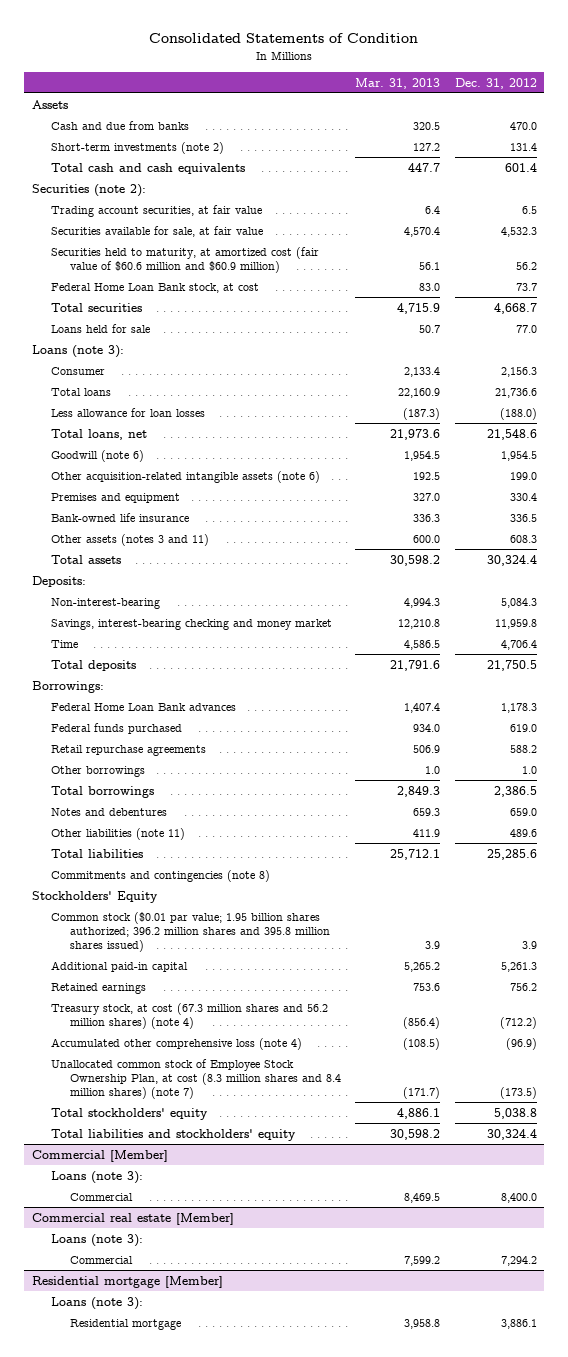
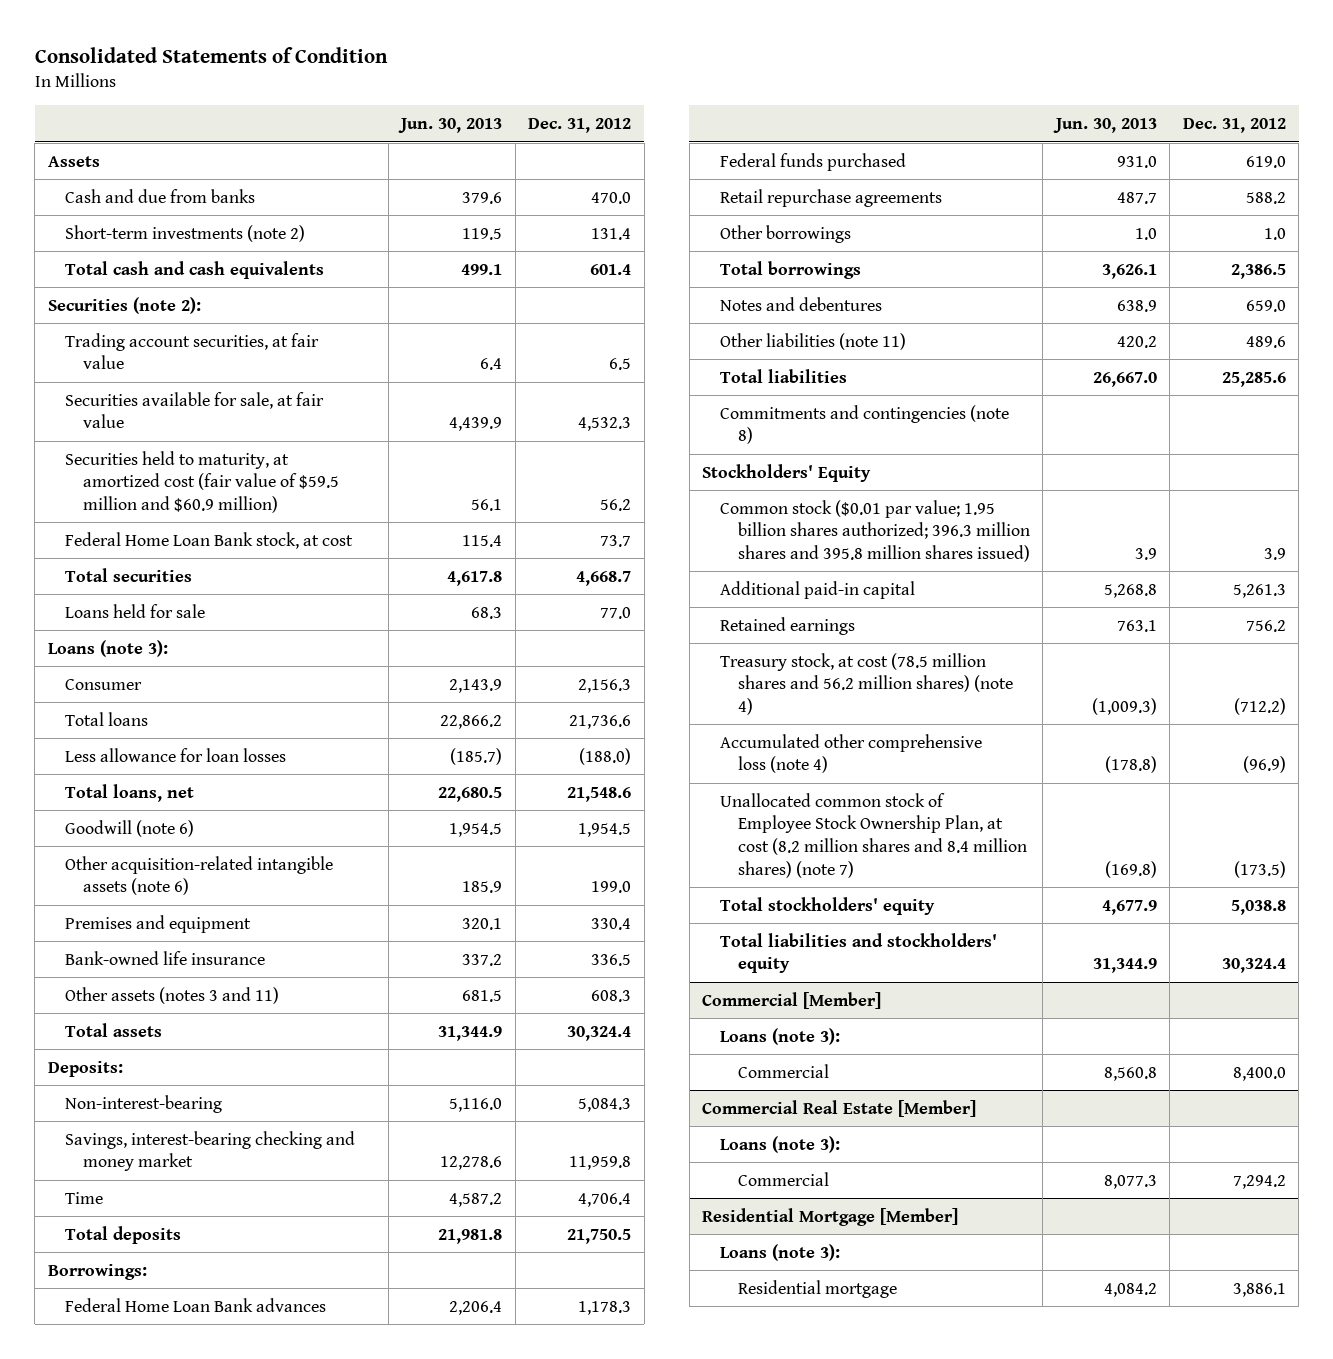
[355,77,441,89] Mar. 31, 2013 -> none
none -> [398,118,503,134] Jun. 30, 2013
[50,246,319,273] Securities held to maturity, at amortized cost (fair value of $60.6 million and $60.9 million) -> [65,450,340,513] Securities held to maturity, at amortized cost (fair value of $59.5 million and $60.9 million)
[50,911,331,952] Common stock ($0.01 par value; 1.95 billion shares authorized; 396.2 million shares and 395.8 million shares issued) -> [720,499,1030,562] Common stock ($0.01 par value; 1.95 billion shares authorized; 396.3 million shares and 395.8 million shares issued)
[50,1002,328,1029] Treasury stock, at cost (67.3 million shares and 56.2 million shares) (note 4) -> [720,652,1013,715] Treasury stock, at cost (78.5 million shares and 56.2 million shares) (note 4)
[50,1058,342,1099] Unallocated common stock of Employee Stock Ownership Plan, at cost (8.3 million shares and 8.4 million shares) (note 7) -> [720,792,1027,878] Unallocated common stock of Employee Stock Ownership Plan, at cost (8.2 million shares and 8.4 million shares) (note 7)
[31,1212,234,1225] Commercial real estate [Member] -> [702,1099,977,1117] Commercial Real Estate [Member]
[31,1275,223,1288] Residential mortgage [Member] -> [702,1207,959,1226] Residential Mortgage [Member]

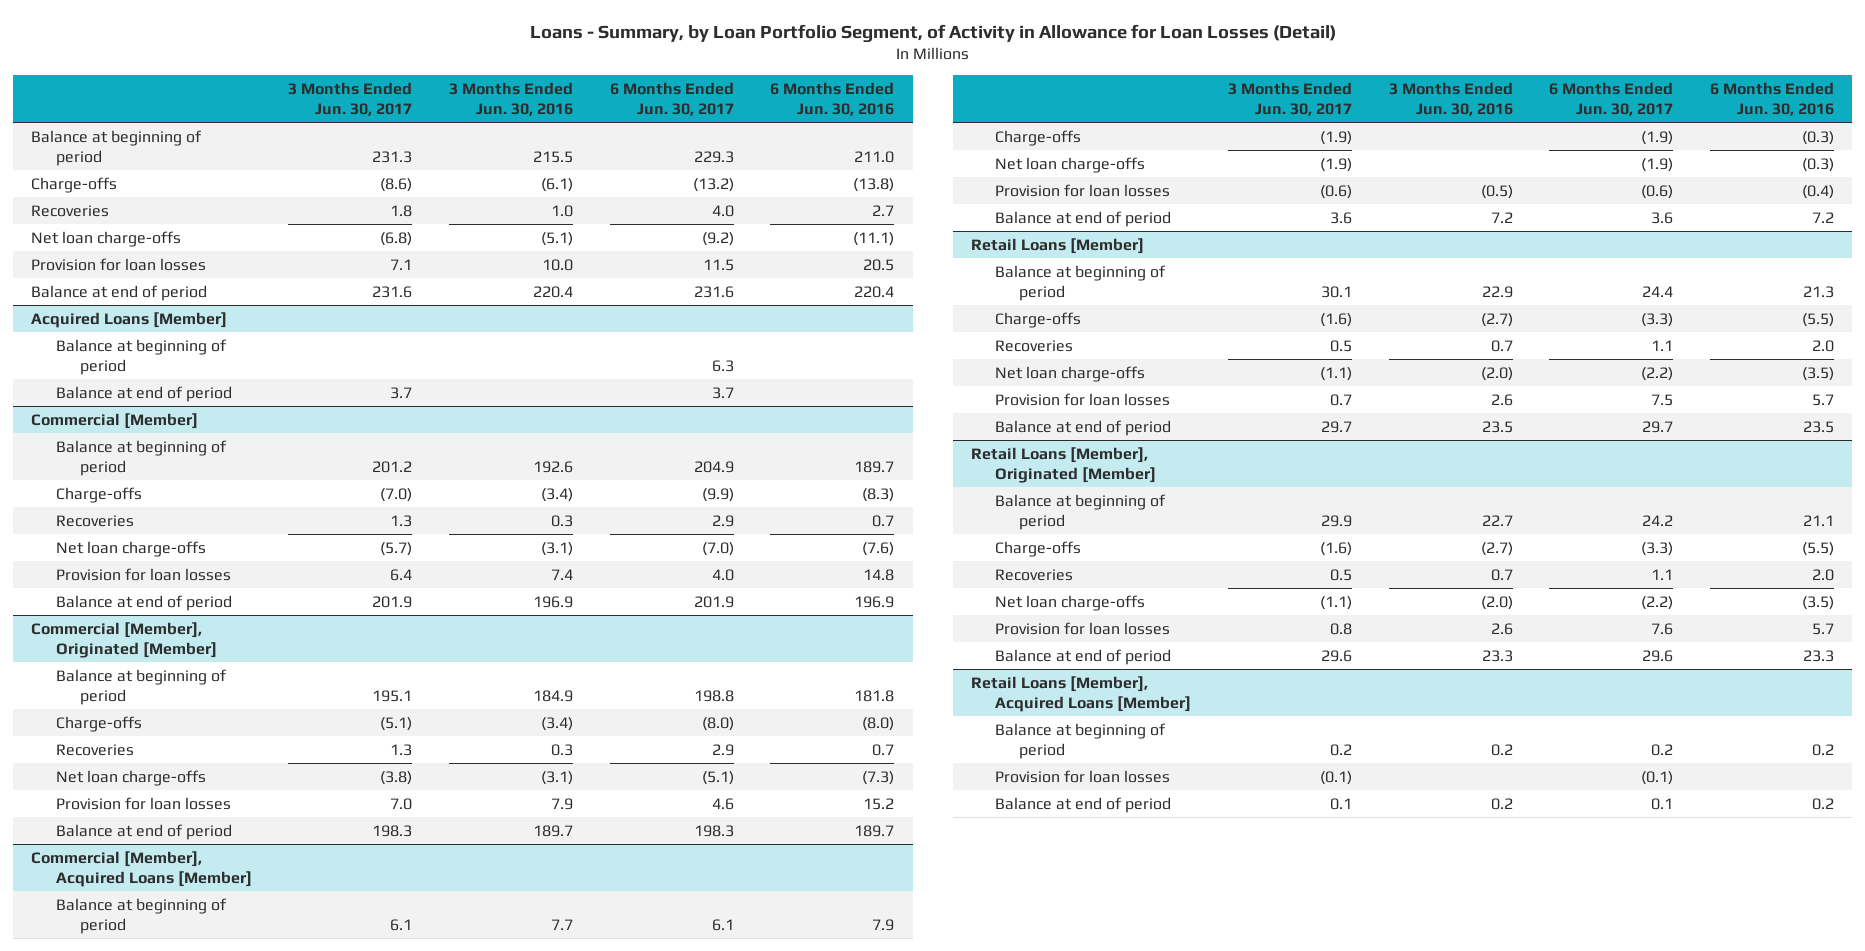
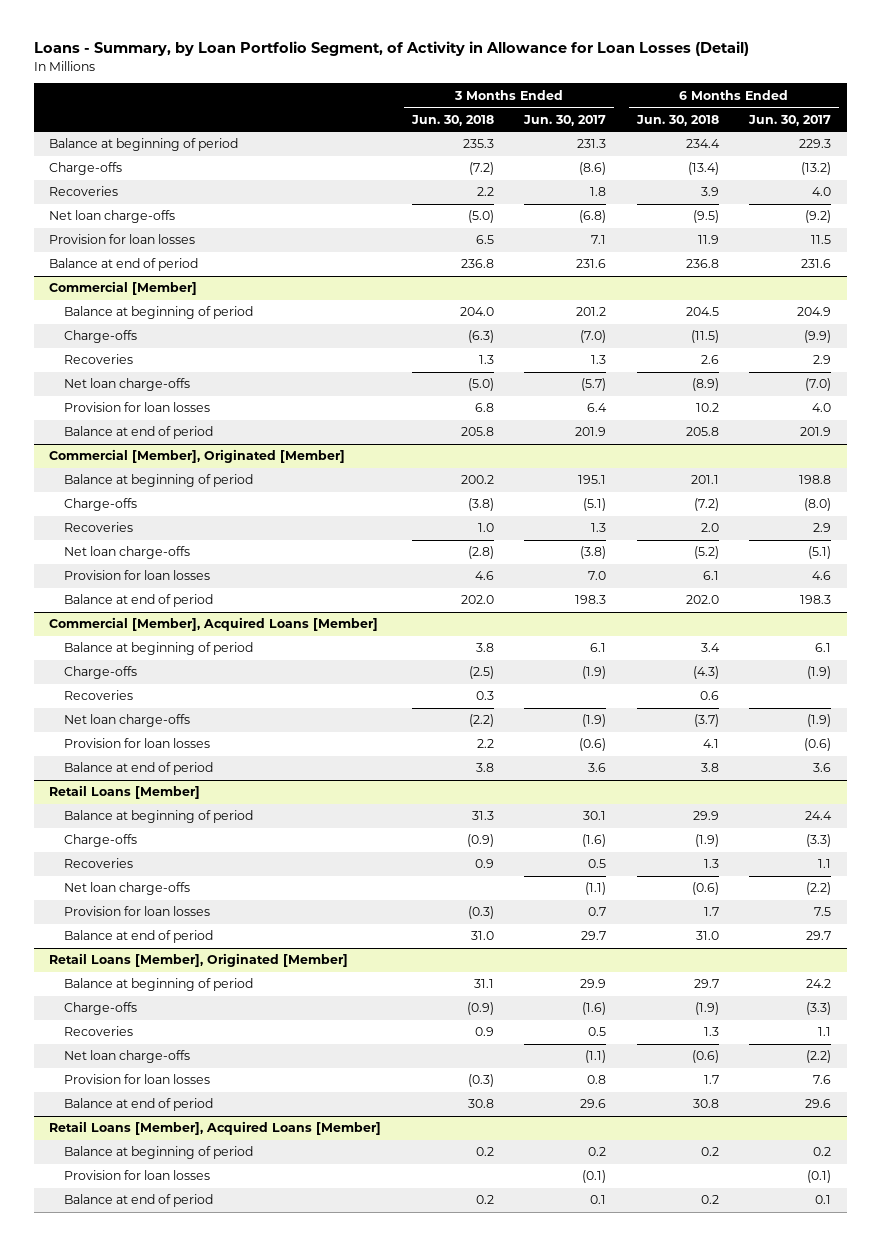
[448,81,573,117] 3 Months Ended Jun. 30, 2016 -> none
[770,81,895,117] 6 Months Ended Jun. 30, 2016 -> none
none -> [410,114,494,126] Jun. 30, 2018
none -> [635,114,719,126] Jun. 30, 2018
[31,311,228,328] Acquired Loans [Member] -> none
[55,338,227,376] Balance at beginning of period -> none
[55,385,232,402] Balance at end of period -> none
none -> [64,690,134,701] Recoveries

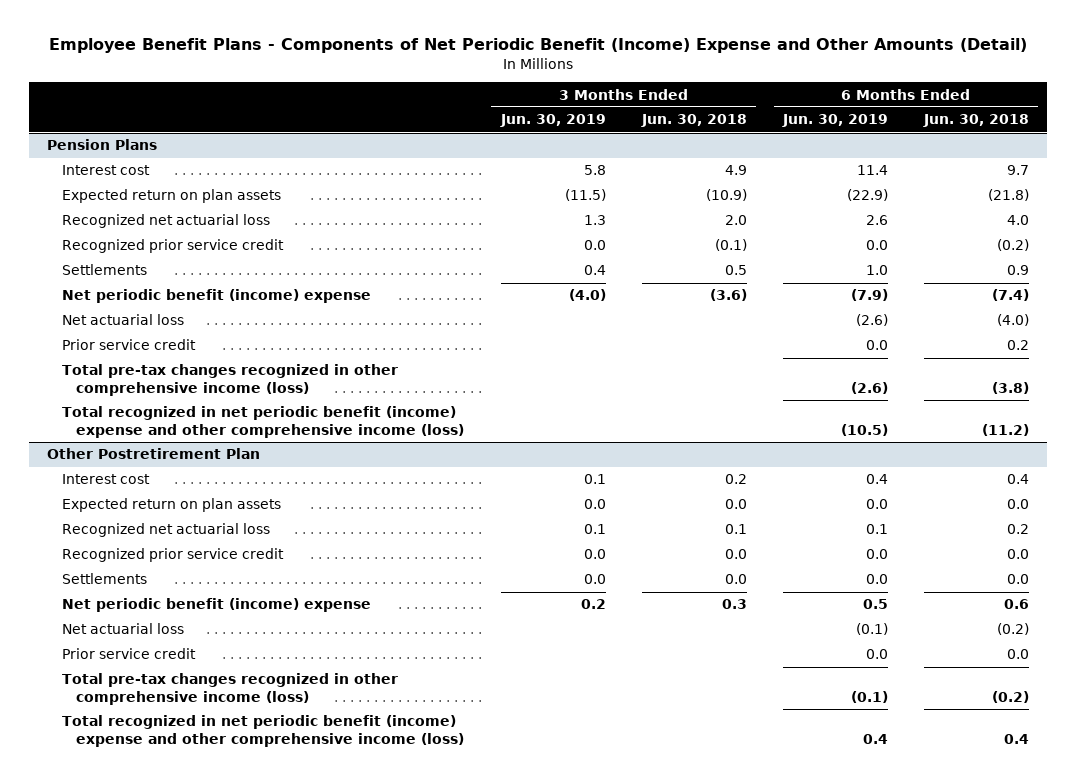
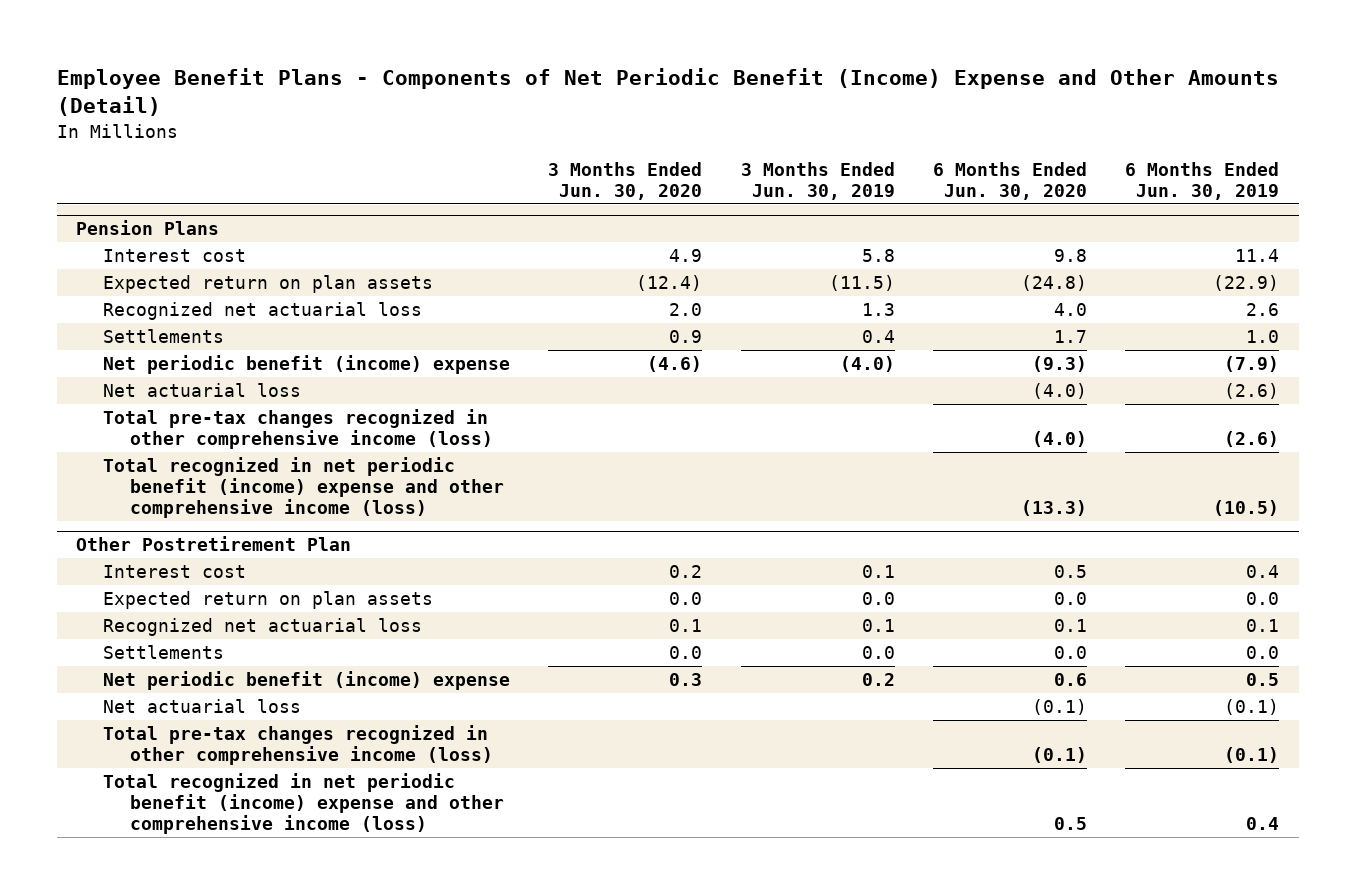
[640,114,747,128] Jun. 30, 2018 -> none
[923,114,1030,128] Jun. 30, 2018 -> none
none -> [548,162,703,201] 3 Months Ended Jun. 30, 2020
none -> [933,162,1088,201] 6 Months Ended Jun. 30, 2020
[61,239,284,254] Recognized prior service credit -> none
[61,339,196,351] Prior service credit -> none
[61,548,284,563] Recognized prior service credit -> none
[61,648,196,660] Prior service credit -> none

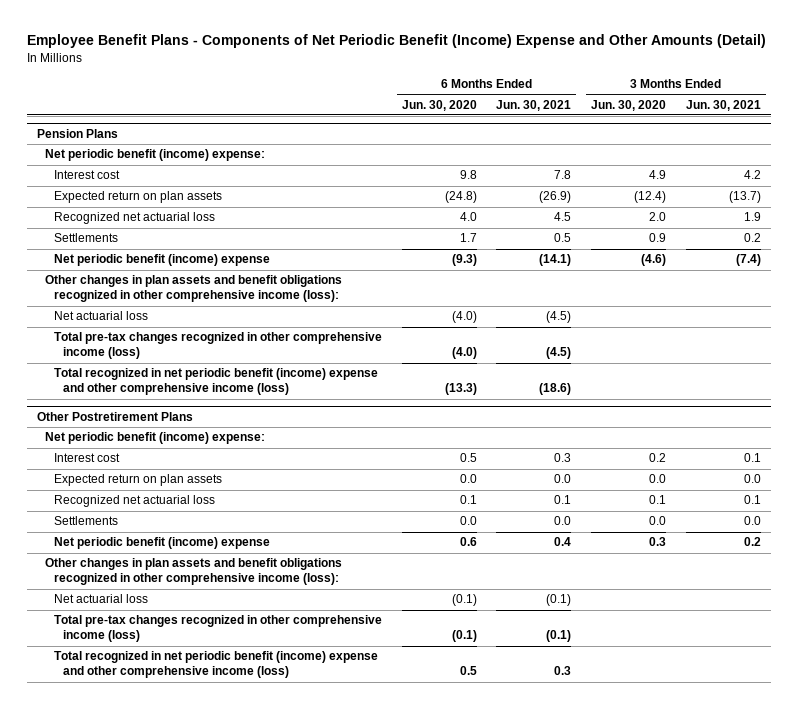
[740,162,895,201] 3 Months Ended Jun. 30, 2019 -> none
[1125,162,1280,201] 6 Months Ended Jun. 30, 2019 -> none
none -> [496,99,572,111] Jun. 30, 2021
none -> [685,99,761,111] Jun. 30, 2021
none -> [45,149,266,162] Net periodic benefit (income) expense:
none -> [45,275,343,303] Other changes in plan assets and benefit obligations recognized in other comprehensive income (loss):
[75,536,351,552] Other Postretirement Plan -> [36,411,193,421] Other Postretirement Plans
none -> [45,432,266,445] Net periodic benefit (income) expense:
none -> [45,558,343,586] Other changes in plan assets and benefit obligations recognized in other comprehensive income (loss):

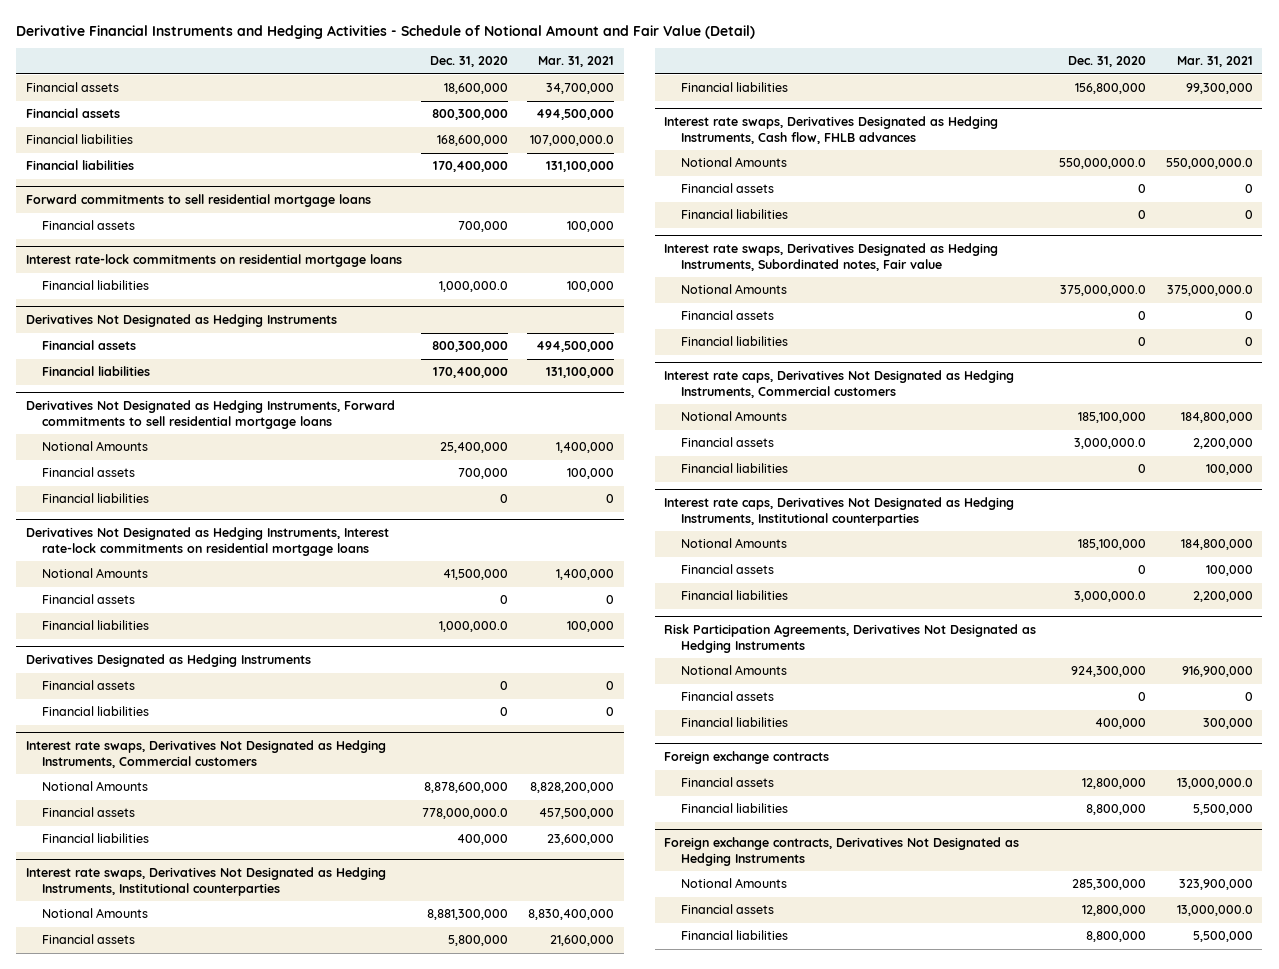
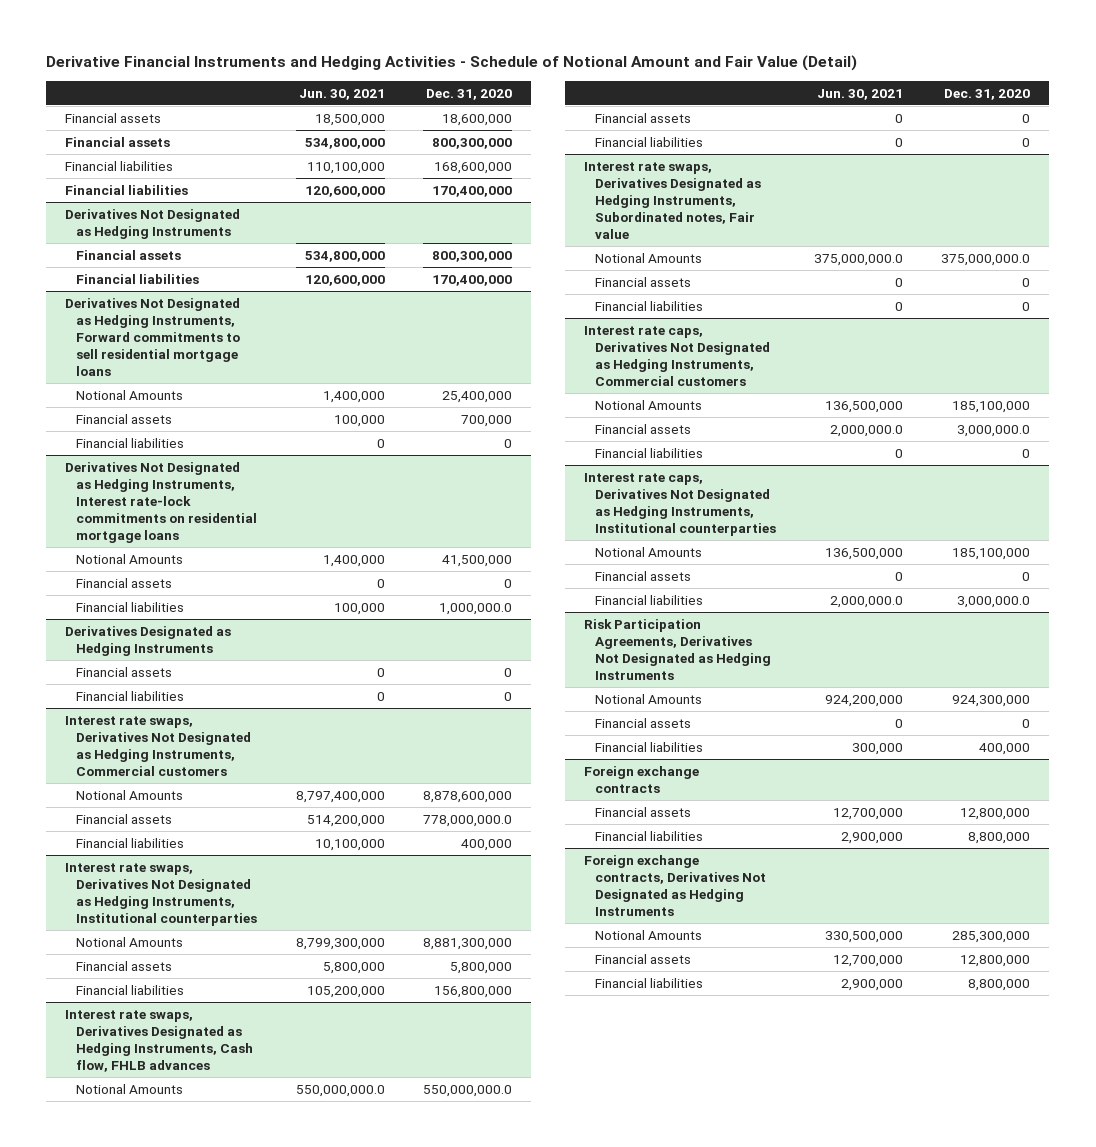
[538,56,615,68] Mar. 31, 2021 -> none
none -> [298,88,385,100] Jun. 30, 2021
[26,194,372,208] Forward commitments to sell residential mortgage loans -> none
[42,220,136,231] Financial assets -> none
[26,254,403,268] Interest rate-lock commitments on residential mortgage loans -> none
[42,280,150,291] Financial liabilities -> none

